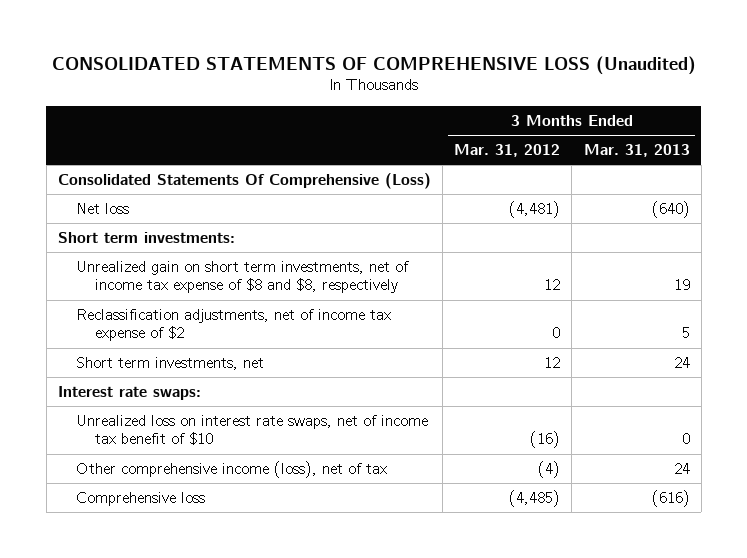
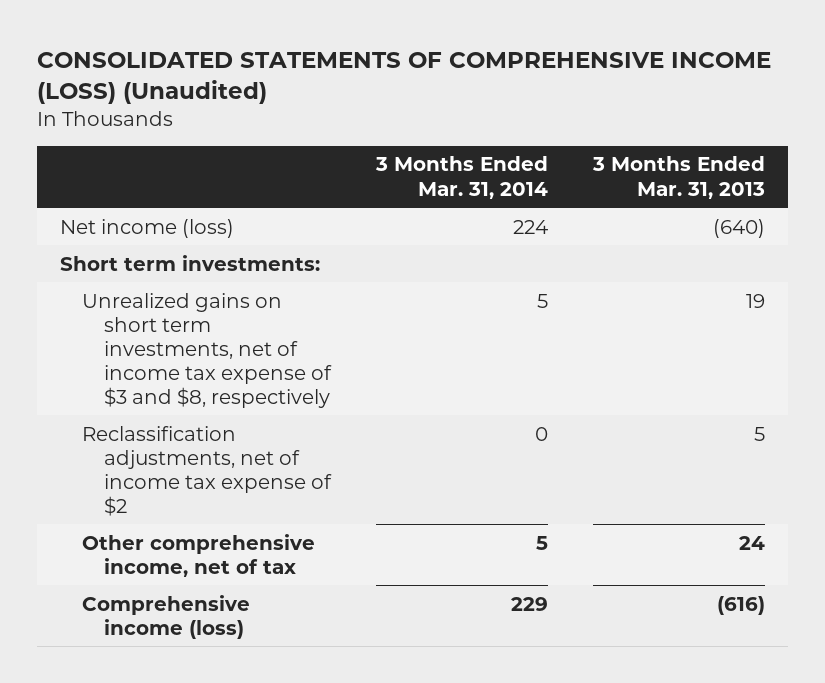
[51,55,696,75] CONSOLIDATED STATEMENTS OF COMPREHENSIVE LOSS (Unaudited) -> [37,52,772,105] CONSOLIDATED STATEMENTS OF COMPREHENSIVE INCOME (LOSS) (Unaudited)
[454,143,561,157] Mar. 31, 2012 -> none
none -> [375,156,549,199] 3 Months Ended Mar. 31, 2014
[57,172,431,189] Consolidated Statements Of Comprehensive (Loss) -> none
[76,202,130,214] Net loss -> [60,218,235,238] Net income (loss)
[76,260,410,294] Unrealized gain on short term investments, net of income tax expense of $8 and $8, respectively -> [81,292,332,408] Unrealized gains on short term investments, net of income tax expense of $3 and $8, respectively
[76,356,265,370] Short term investments, net -> none
[57,385,201,400] Interest rate swaps: -> none
[76,414,429,446] Unrealized loss on interest rate swaps, net of income tax benefit of $10 -> none
[76,460,388,478] Other comprehensive income (loss), net of tax -> [81,533,315,577] Other comprehensive income, net of tax
[76,491,206,506] Comprehensive loss -> [81,594,250,639] Comprehensive income (loss)

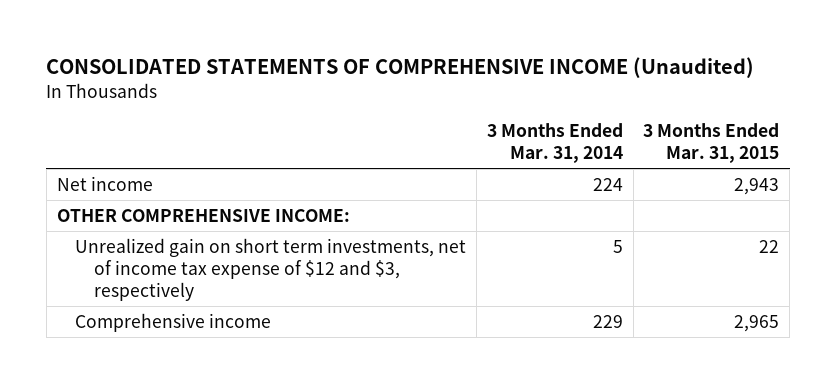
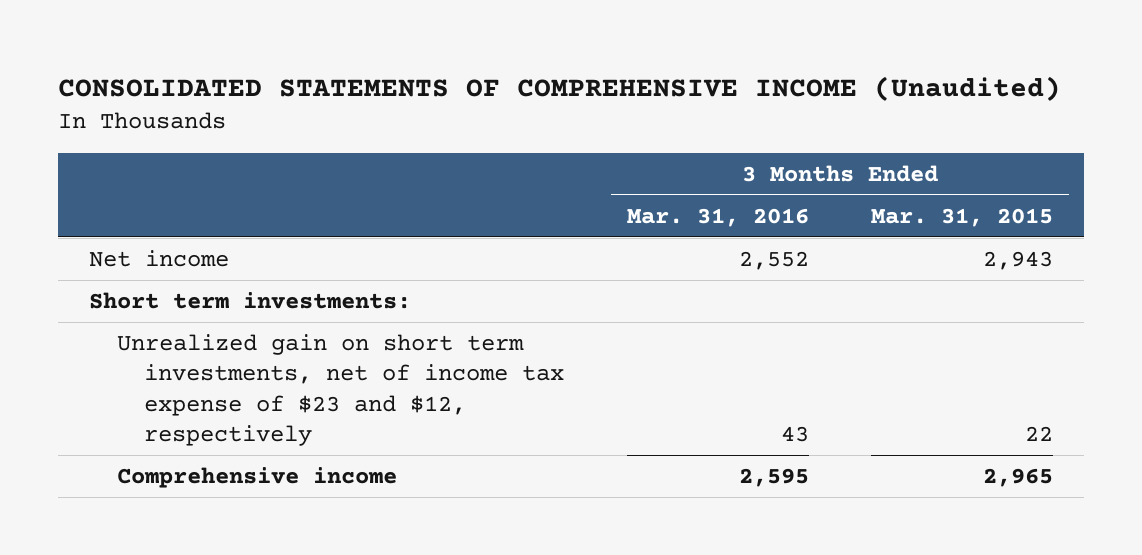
[486,123,623,164] 3 Months Ended Mar. 31, 2014 -> none
none -> [626,207,809,227] Mar. 31, 2016
[56,209,350,223] OTHER COMPREHENSIVE INCOME: -> none
none -> [89,292,412,310] Short term investments:
[75,238,467,302] Unrealized gain on short term investments, net of income tax expense of $12 and $3, respectively -> [116,334,565,447] Unrealized gain on short term investments, net of income tax expense of $23 and $12, respectively

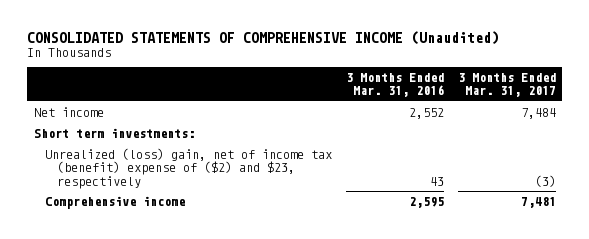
[871,207,1054,227] Mar. 31, 2015 -> none
none -> [457,73,556,98] 3 Months Ended Mar. 31, 2017
[116,334,565,447] Unrealized gain on short term investments, net of income tax expense of $23 and $12, respectively -> [45,148,333,189] Unrealized (loss) gain, net of income tax (benefit) expense of ($2) and $23, respectively

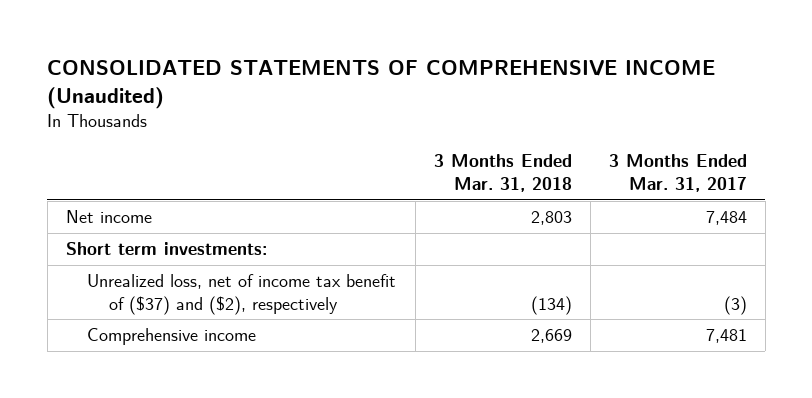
[346,73,445,98] 3 Months Ended Mar. 31, 2016 -> none
none -> [433,154,572,192] 3 Months Ended Mar. 31, 2018
[45,148,333,189] Unrealized (loss) gain, net of income tax (benefit) expense of ($2) and $23, respectively -> [87,274,397,315] Unrealized loss, net of income tax benefit of ($37) and ($2), respectively

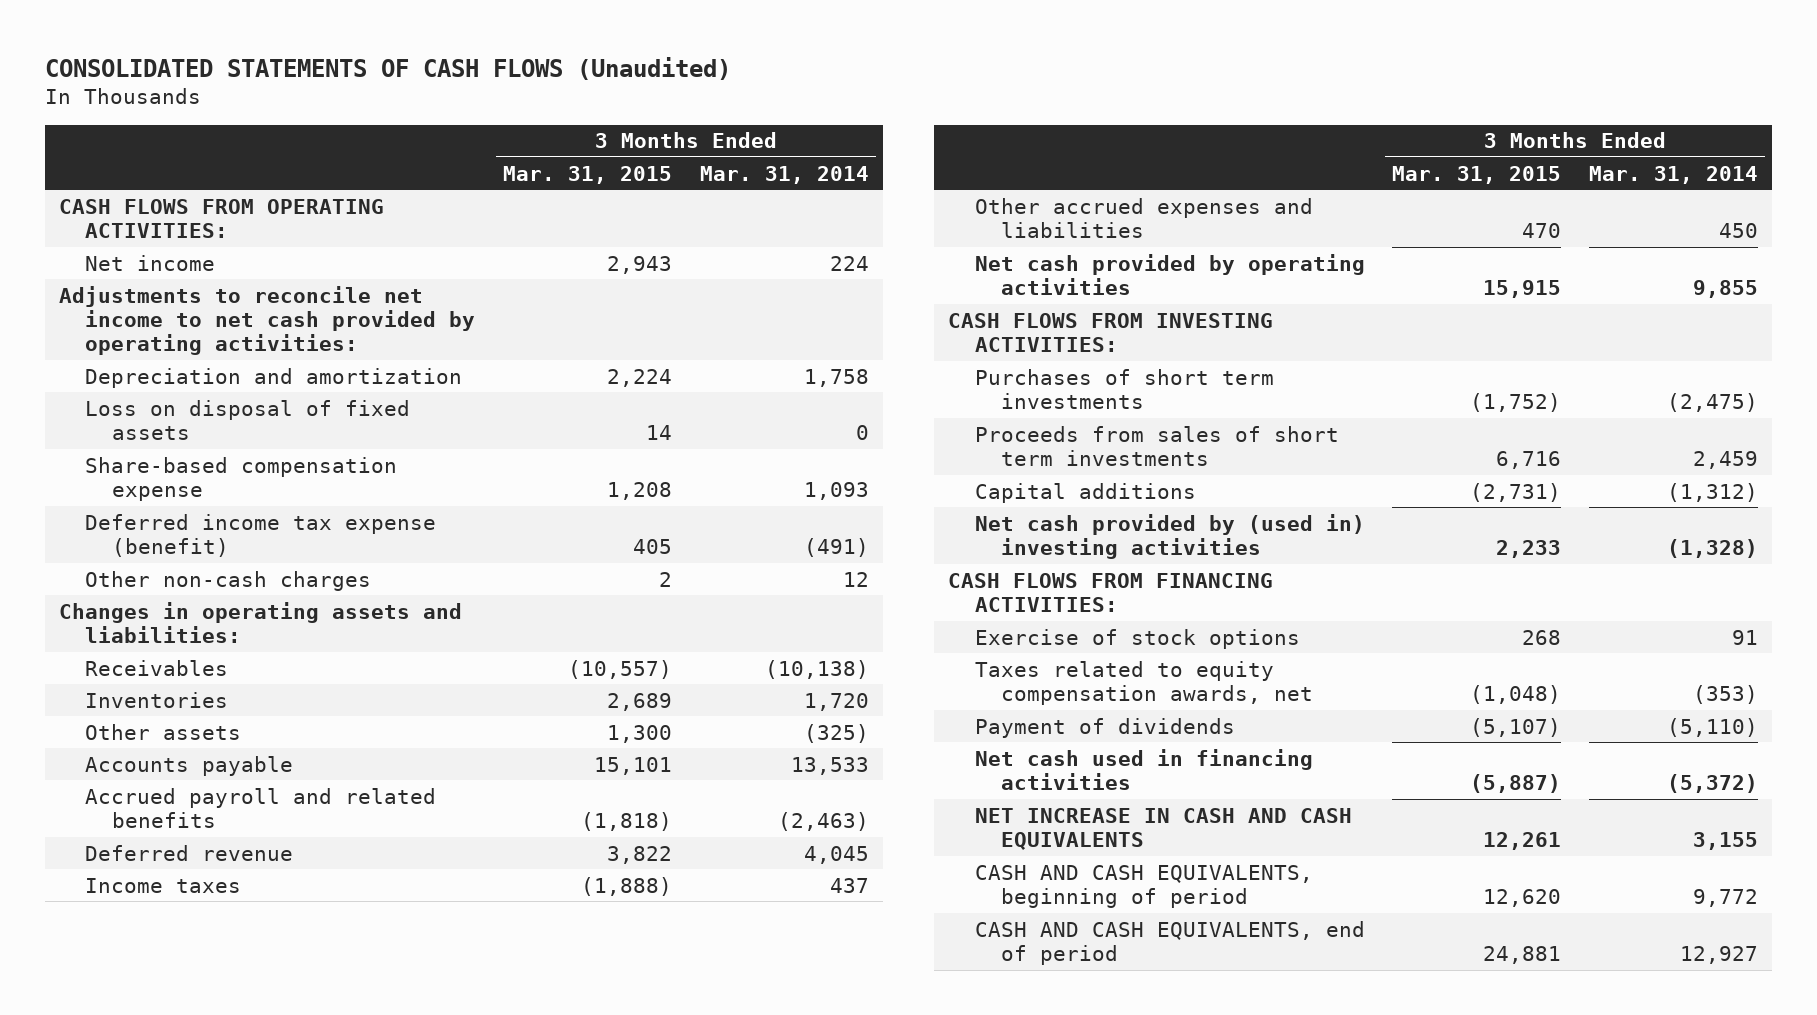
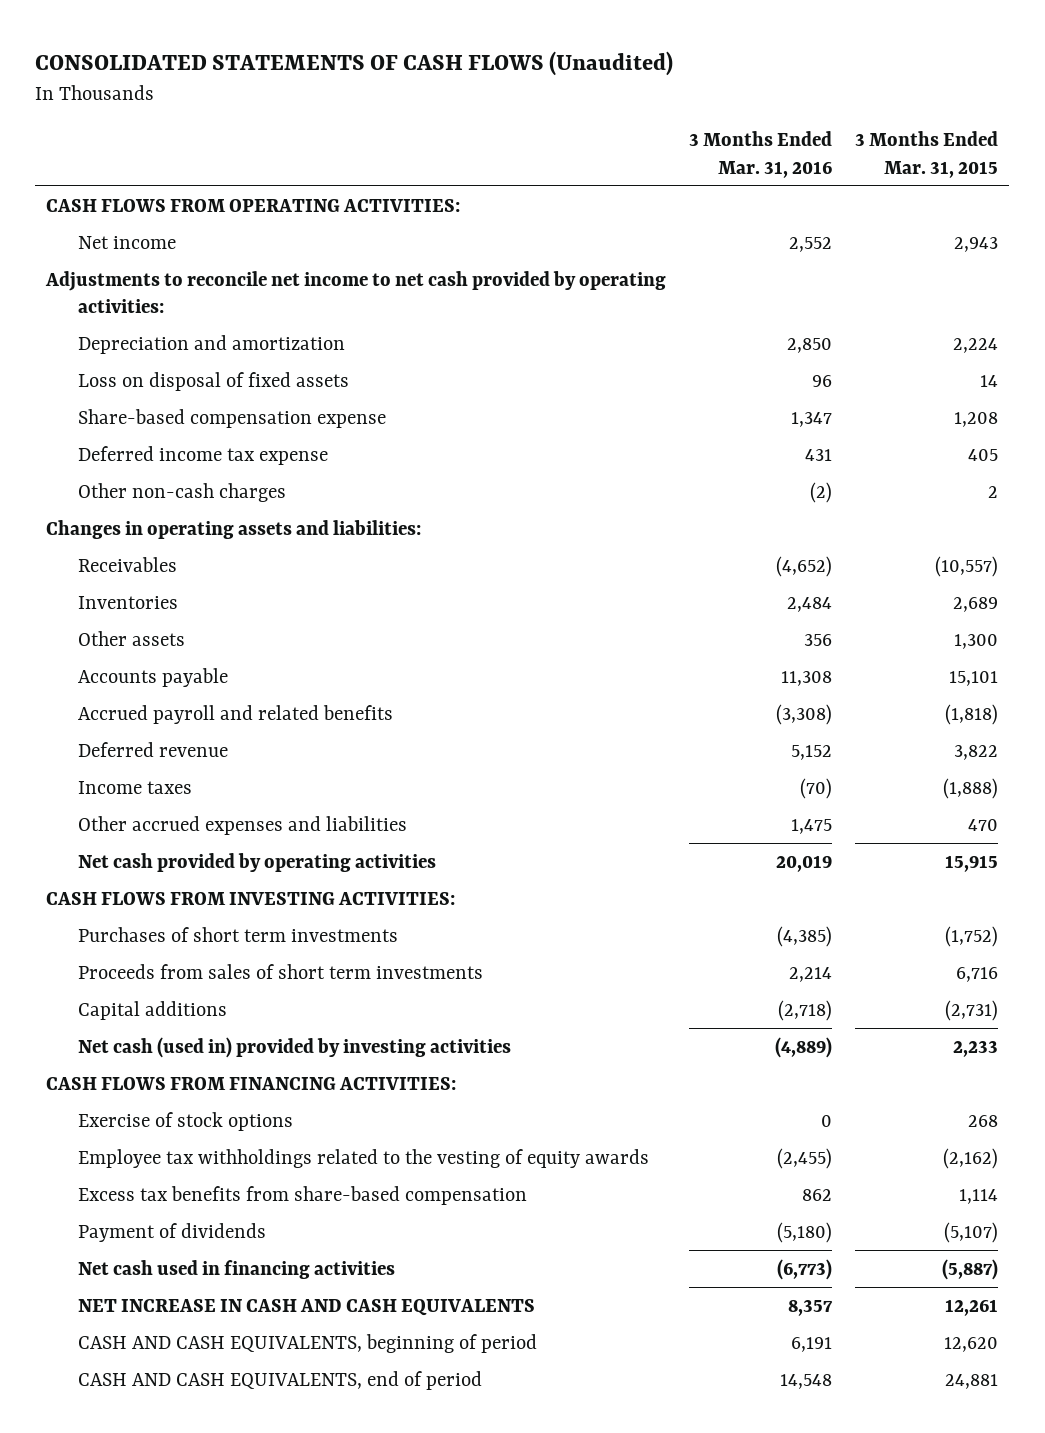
[699,165,869,184] Mar. 31, 2014 -> none
none -> [689,131,833,178] 3 Months Ended Mar. 31, 2016
[85,513,437,557] Deferred income tax expense (benefit) -> [77,445,328,465] Deferred income tax expense
[974,513,1365,559] Net cash provided by (used in) investing activities -> [77,1036,511,1058] Net cash (used in) provided by investing activities
[974,660,1314,705] Taxes related to equity compensation awards, net -> none
none -> [77,1148,649,1168] Employee tax withholdings related to the vesting of equity awards
none -> [77,1185,527,1205] Excess tax benefits from share-based compensation

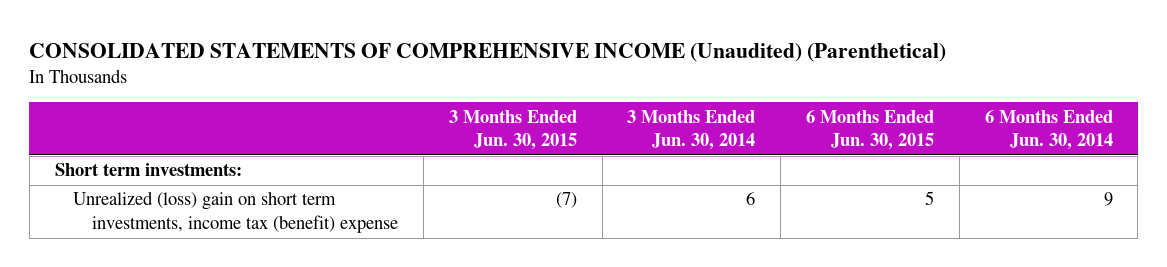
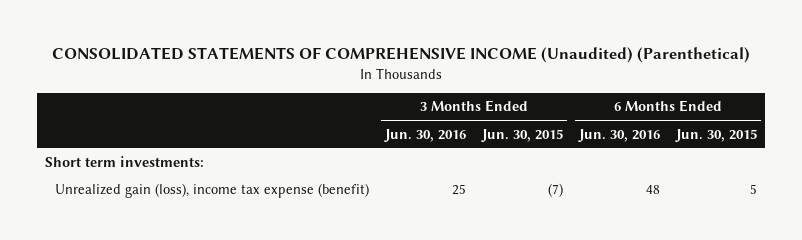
[627,109,756,151] 3 Months Ended Jun. 30, 2014 -> none
[984,109,1113,151] 6 Months Ended Jun. 30, 2014 -> none
none -> [384,128,467,142] Jun. 30, 2016
none -> [578,128,661,142] Jun. 30, 2016
[73,191,399,234] Unrealized (loss) gain on short term investments, income tax (benefit) expense -> [55,183,370,199] Unrealized gain (loss), income tax expense (benefit)

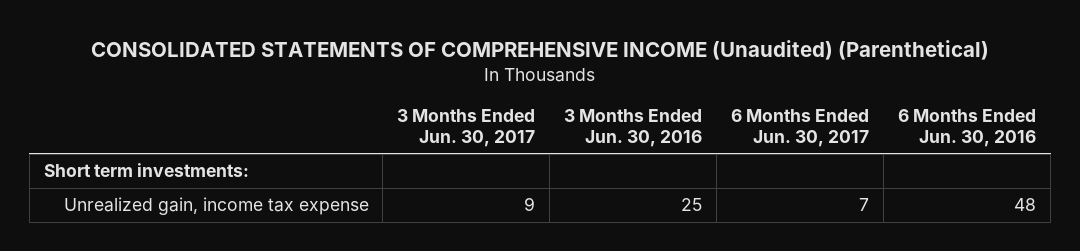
[481,128,564,142] Jun. 30, 2015 -> none
[675,128,758,142] Jun. 30, 2015 -> none
none -> [397,108,536,147] 3 Months Ended Jun. 30, 2017
none -> [731,108,870,147] 6 Months Ended Jun. 30, 2017
[55,183,370,199] Unrealized gain (loss), income tax expense (benefit) -> [63,197,369,216] Unrealized gain, income tax expense

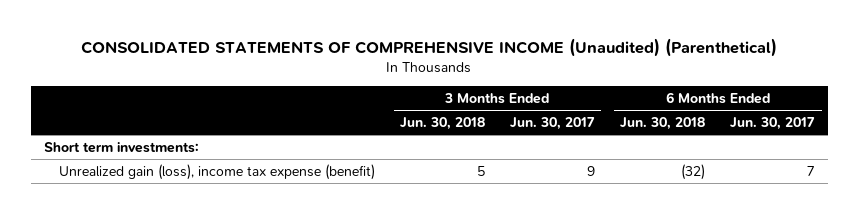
[564,108,703,147] 3 Months Ended Jun. 30, 2016 -> none
[898,108,1037,147] 6 Months Ended Jun. 30, 2016 -> none
none -> [399,117,485,131] Jun. 30, 2018
none -> [620,117,706,131] Jun. 30, 2018
[63,197,369,216] Unrealized gain, income tax expense -> [58,163,375,180] Unrealized gain (loss), income tax expense (benefit)

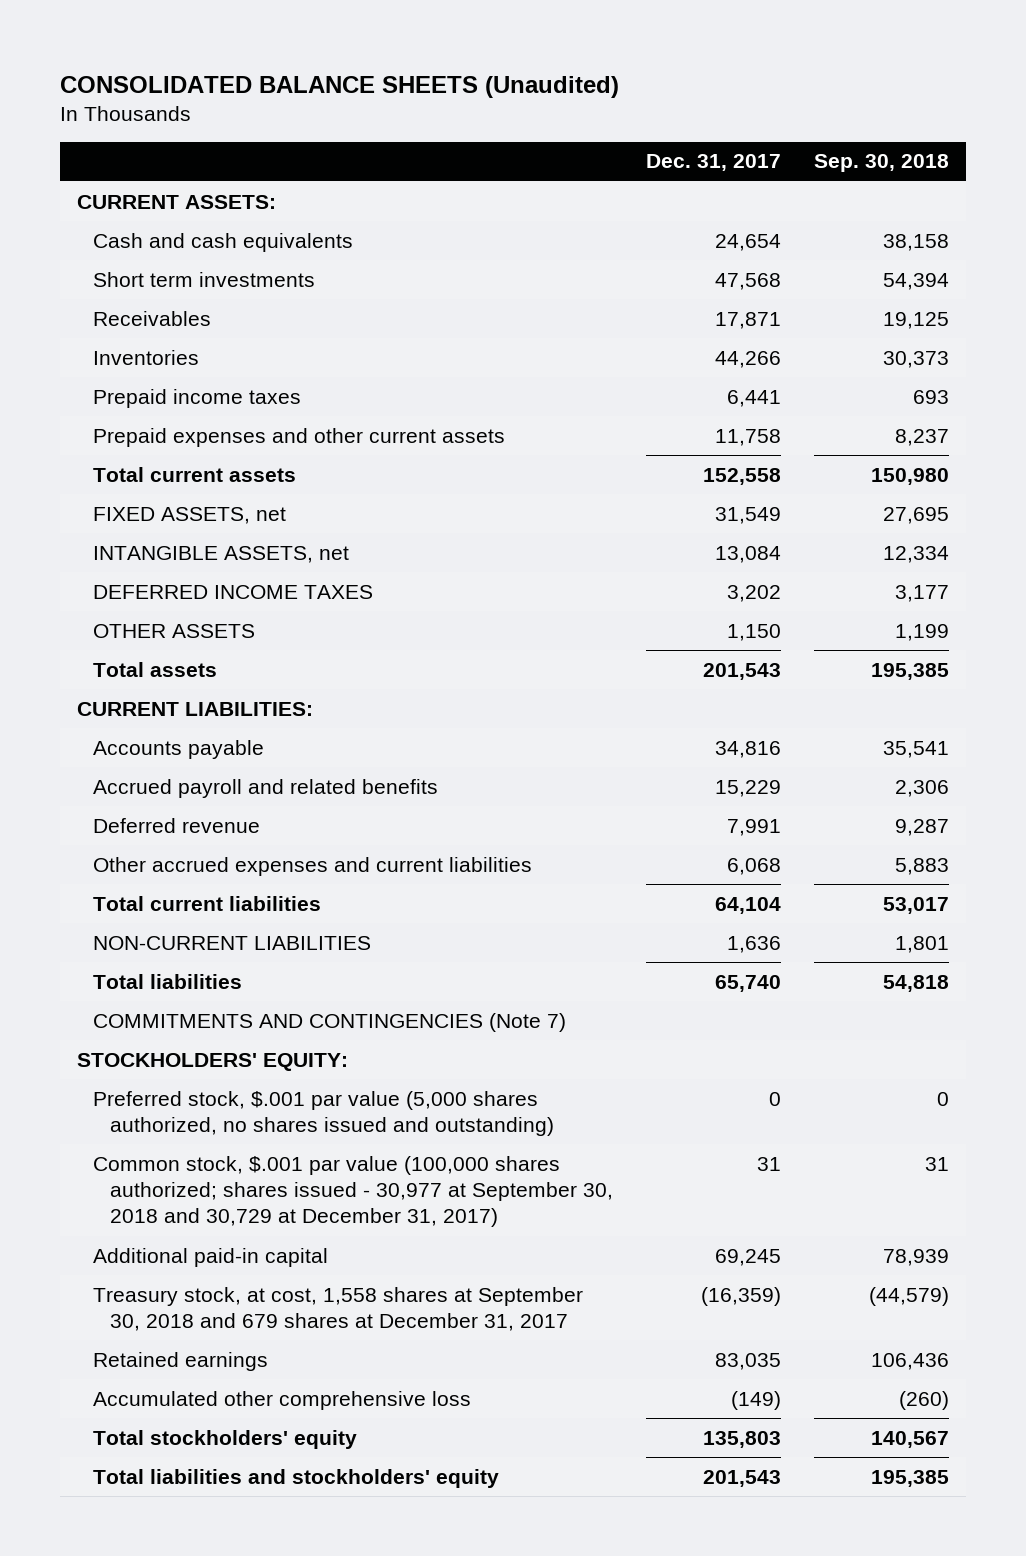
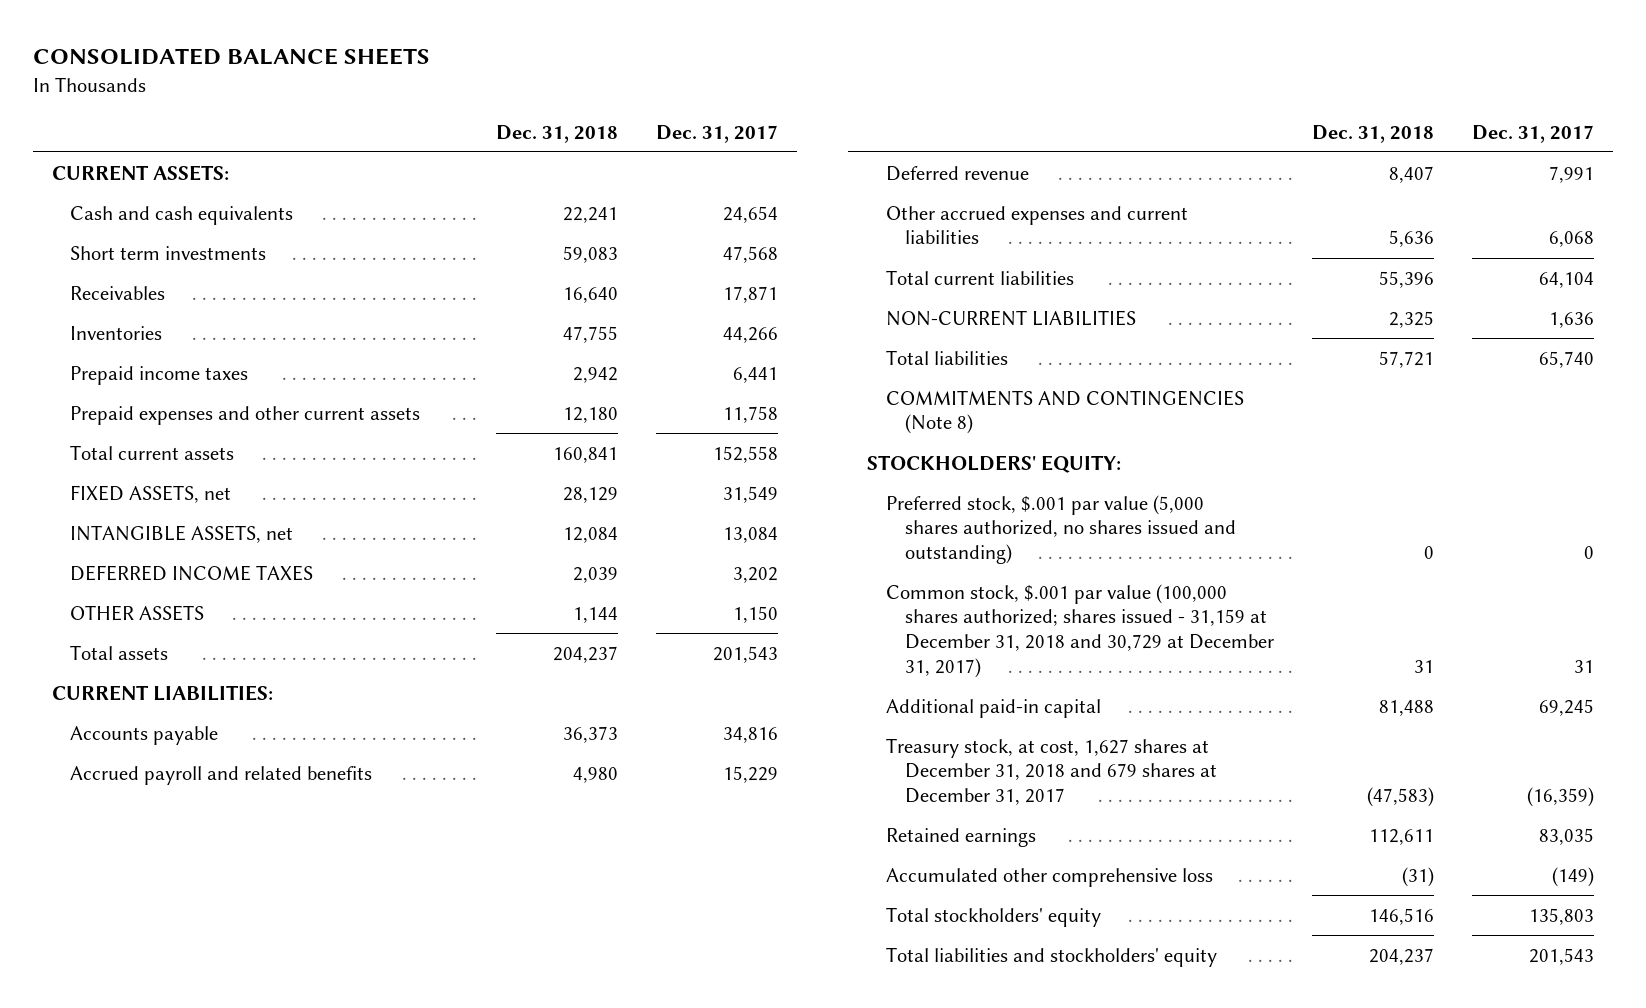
[60,75,620,98] CONSOLIDATED BALANCE SHEETS (Unaudited) -> [32,48,430,66] CONSOLIDATED BALANCE SHEETS
[814,154,950,173] Sep. 30, 2018 -> none
none -> [496,124,619,143] Dec. 31, 2018
[93,1012,567,1032] COMMITMENTS AND CONTINGENCIES (Note 7) -> [886,389,1245,435] COMMITMENTS AND CONTINGENCIES (Note 8)
[93,1155,613,1228] Common stock, $.001 par value (100,000 shares authorized; shares issued - 30,977 at September 30, 2018 and 30,729 at December 31, 2017) -> [886,583,1274,678] Common stock, $.001 par value (100,000 shares authorized; shares issued - 31,159 at December 31, 2018 and 30,729 at December 31, 2017)
[93,1286,584,1332] Treasury stock, at cost, 1,558 shares at September 30, 2018 and 679 shares at December 31, 2017 -> [886,737,1217,805] Treasury stock, at cost, 1,627 shares at December 31, 2018 and 679 shares at December 31, 2017

